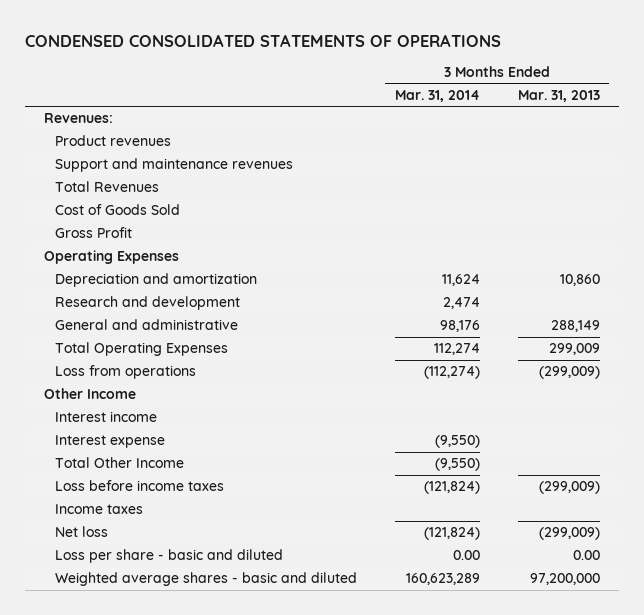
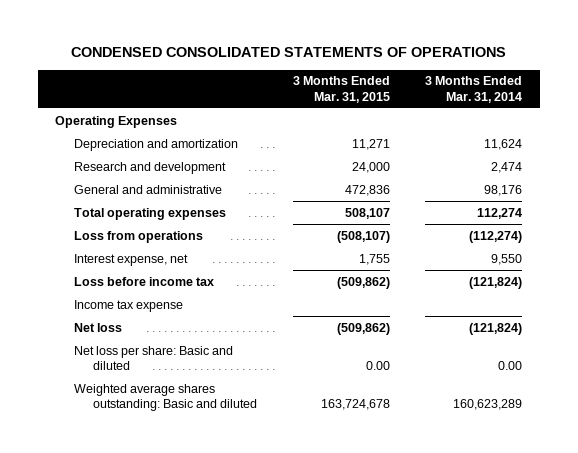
[517,89,600,102] Mar. 31, 2013 -> none
none -> [292,76,390,103] 3 Months Ended Mar. 31, 2015
[43,113,113,124] Revenues: -> none
[54,135,171,147] Product revenues -> none
[54,158,293,173] Support and maintenance revenues -> none
[54,181,159,193] Total Revenues -> none
[54,204,180,216] Cost of Goods Sold -> none
[54,227,132,239] Gross Profit -> none
[54,342,228,357] Total Operating Expenses -> [74,207,227,220] Total operating expenses
[43,388,136,400] Other Income -> none
[54,411,157,423] Interest income -> none
[54,457,184,469] Total Other Income -> none
[54,435,165,449] Interest expense -> [74,253,189,266] Interest expense, net
[434,435,480,449] (9,550) -> [491,253,523,265] 9,550
[54,480,224,492] Loss before income taxes -> [74,276,215,286] Loss before income tax
[54,504,143,515] Income taxes -> [74,299,184,312] Income tax expense
[54,549,283,564] Loss per share - basic and diluted -> [74,345,234,371] Net loss per share: Basic and diluted
[54,572,357,587] Weighted average shares - basic and diluted -> [74,383,258,412] Weighted average shares outstanding: Basic and diluted

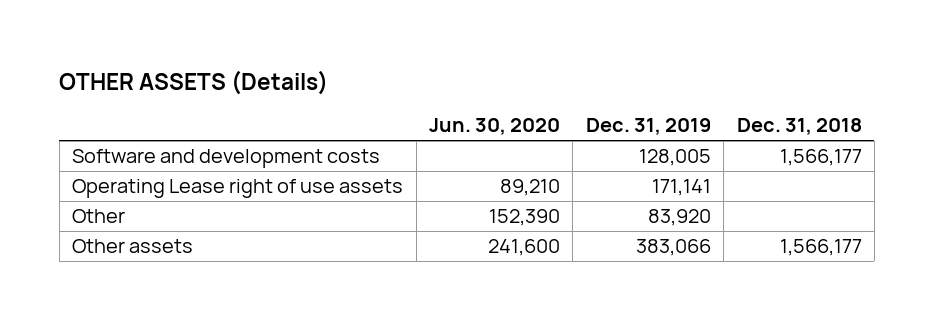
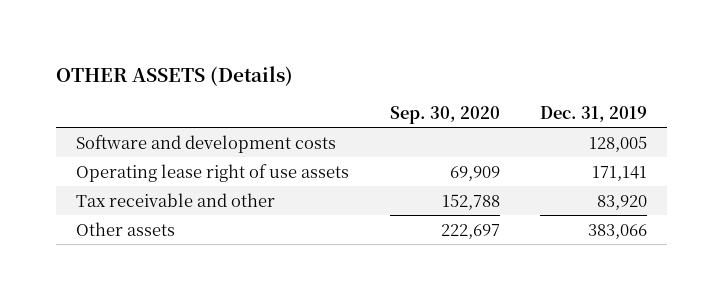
[428,118,560,136] Jun. 30, 2020 -> none
[736,118,862,136] Dec. 31, 2018 -> none
none -> [389,105,500,124] Sep. 30, 2020
[72,179,404,199] Operating Lease right of use assets -> [76,163,350,182] Operating lease right of use assets
[72,209,126,224] Other -> [76,192,276,207] Tax receivable and other

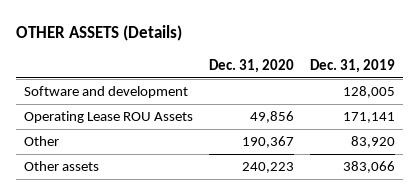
[389,105,500,124] Sep. 30, 2020 -> none
none -> [208,59,294,74] Dec. 31, 2020
[76,134,337,153] Software and development costs -> [23,86,188,99] Software and development
[76,163,350,182] Operating lease right of use assets -> [23,111,193,124] Operating Lease ROU Assets
[76,192,276,207] Tax receivable and other -> [23,136,59,147] Other

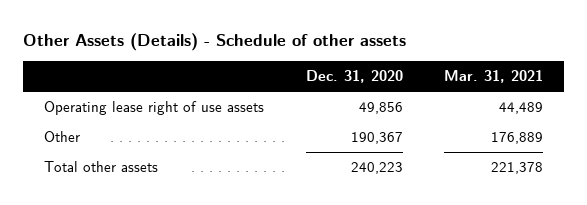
[15,25,182,42] OTHER ASSETS (Details) -> [23,33,407,52] Other Assets (Details) - Schedule of other assets
[309,59,395,74] Dec. 31, 2019 -> none
none -> [444,70,544,84] Mar. 31, 2021
[23,86,188,99] Software and development -> none
[23,111,193,124] Operating Lease ROU Assets -> [44,101,265,116] Operating lease right of use assets
[23,161,99,172] Other assets -> [44,161,159,173] Total other assets

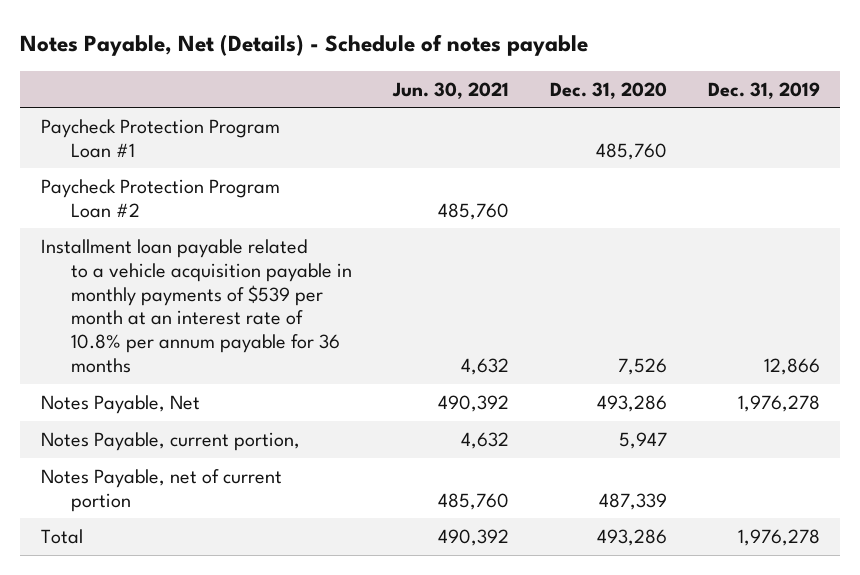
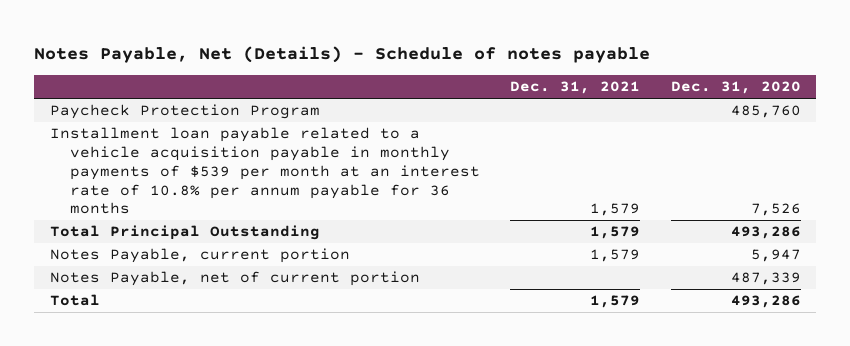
[391,81,509,99] Jun. 30, 2021 -> none
[707,81,820,99] Dec. 31, 2019 -> none
none -> [510,81,641,95] Dec. 31, 2021
[40,178,280,218] Paycheck Protection Program Loan #2 -> none
[40,118,280,158] Paycheck Protection Program Loan #1 -> [49,104,320,120] Paycheck Protection Program
[40,394,200,414] Notes Payable, Net -> [49,225,320,241] Total Principal Outstanding
[40,431,300,451] Notes Payable, current portion, -> [49,248,350,264] Notes Payable, current portion

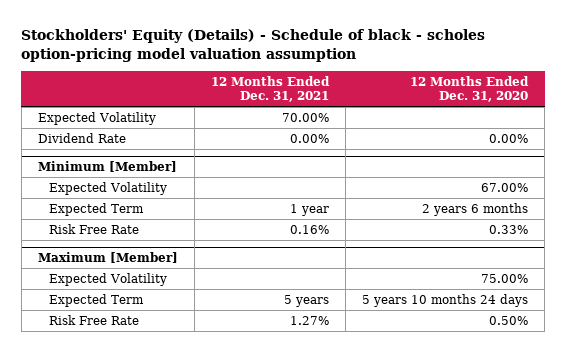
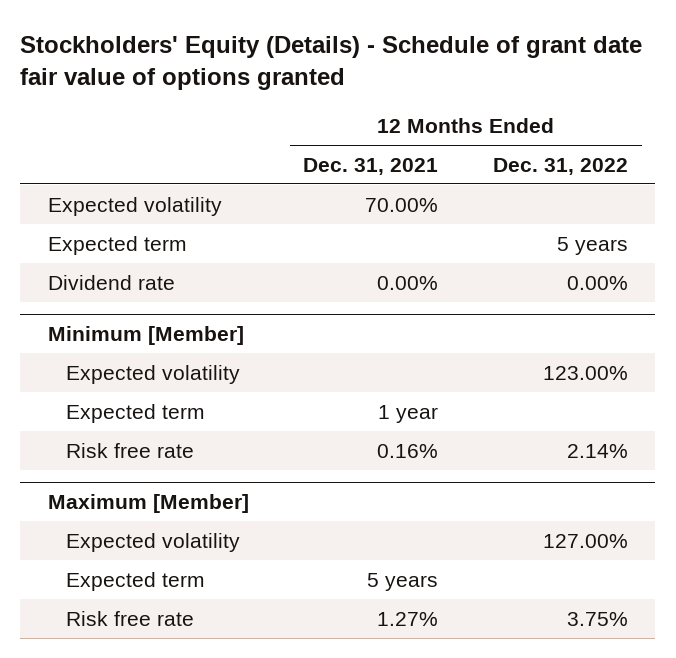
[21,29,486,62] Stockholders' Equity (Details) - Schedule of black - scholes option-pricing model valuation assumption -> [20,35,643,91] Stockholders' Equity (Details) - Schedule of grant date fair value of options granted
[410,75,530,102] 12 Months Ended Dec. 31, 2020 -> none
none -> [493,157,629,175] Dec. 31, 2022
[37,112,156,126] Expected Volatility -> [47,196,222,216] Expected volatility
none -> [47,235,187,255] Expected term
[37,133,126,144] Dividend Rate -> [47,274,175,290] Dividend rate
[48,182,167,196] Expected Volatility -> [66,364,241,384] Expected volatility
[48,203,144,217] Expected Term -> [66,403,206,423] Expected term
[48,224,139,235] Risk Free Rate -> [66,442,195,458] Risk free rate
[48,273,167,287] Expected Volatility -> [66,532,241,552] Expected volatility
[48,294,144,308] Expected Term -> [66,571,206,591] Expected term
[48,315,139,326] Risk Free Rate -> [66,610,195,626] Risk free rate

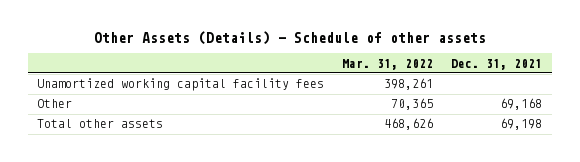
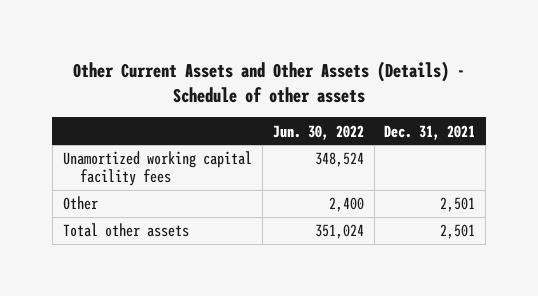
[93,31,486,46] Other Assets (Details) - Schedule of other assets -> [73,60,466,103] Other Current Assets and Other Assets (Details) - Schedule of other assets
[342,58,434,70] Mar. 31, 2022 -> none
none -> [272,124,364,140] Jun. 30, 2022
[500,98,543,111] 69,168 -> [440,197,476,213] 2,501
[500,118,543,131] 69,198 -> [440,224,476,240] 2,501

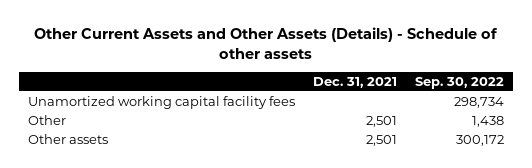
[272,124,364,140] Jun. 30, 2022 -> none
none -> [414,76,504,89] Sep. 30, 2022
[62,223,189,238] Total other assets -> [27,134,108,145] Other assets

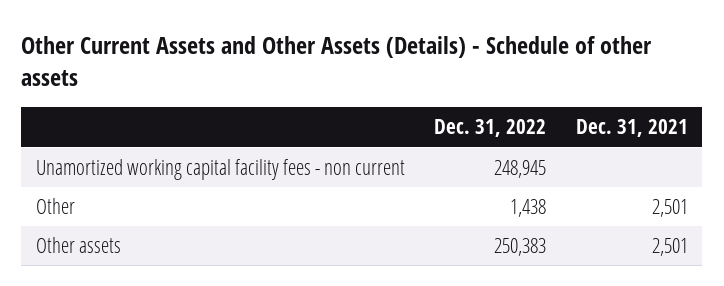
[414,76,504,89] Sep. 30, 2022 -> none
none -> [434,119,547,138] Dec. 31, 2022
[27,96,295,110] Unamortized working capital facility fees -> [35,159,405,181] Unamortized working capital facility fees - non current

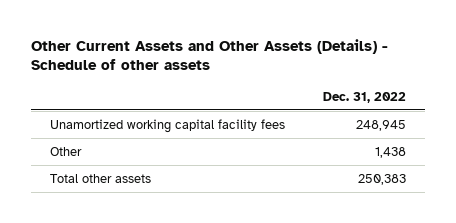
[575,119,688,138] Dec. 31, 2021 -> none
[35,159,405,181] Unamortized working capital facility fees - non current -> [49,118,285,133] Unamortized working capital facility fees
[35,237,121,254] Other assets -> [49,173,151,183] Total other assets

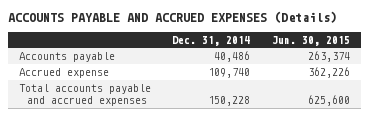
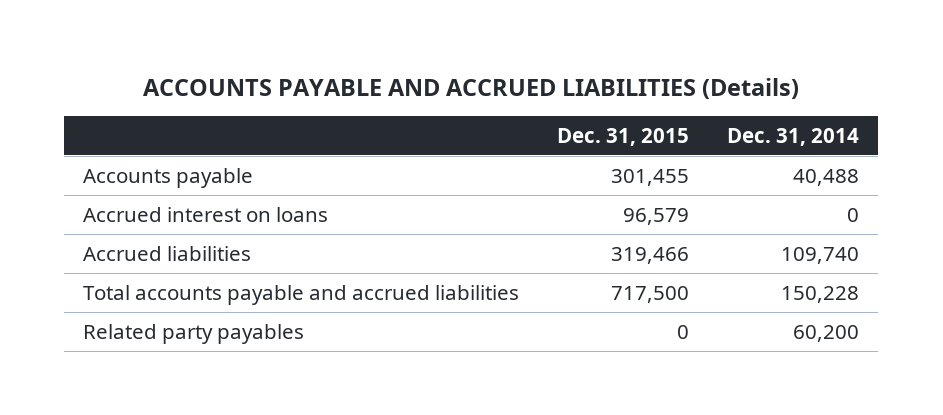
[7,11,337,24] ACCOUNTS PAYABLE AND ACCRUED EXPENSES (Details) -> [143,77,800,99] ACCOUNTS PAYABLE AND ACCRUED LIABILITIES (Details)
[272,35,351,46] Jun. 30, 2015 -> none
none -> [557,127,690,146] Dec. 31, 2015
[214,51,251,63] 40,486 -> [793,168,860,186] 40,488
none -> [83,206,329,222] Accrued interest on loans
[18,68,109,79] Accrued expense -> [83,245,252,261] Accrued liabilities
[18,84,151,107] Total accounts payable and accrued expenses -> [83,284,520,305] Total accounts payable and accrued liabilities
none -> [83,323,305,344] Related party payables

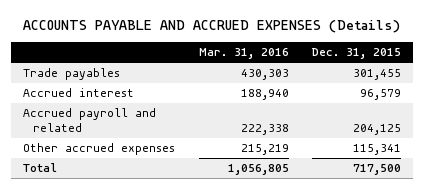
[143,77,800,99] ACCOUNTS PAYABLE AND ACCRUED LIABILITIES (Details) -> [23,19,401,33] ACCOUNTS PAYABLE AND ACCRUED EXPENSES (Details)
[727,127,860,146] Dec. 31, 2014 -> none
none -> [198,48,289,60] Mar. 31, 2016
[83,323,305,344] Related party payables -> none
[83,167,254,188] Accounts payable -> [22,68,120,81] Trade payables
[83,206,329,222] Accrued interest on loans -> [22,88,134,98] Accrued interest
none -> [22,108,156,132] Accrued payroll and related
[83,245,252,261] Accrued liabilities -> [22,143,175,156] Other accrued expenses
[611,246,690,264] 319,466 -> [353,144,402,156] 115,341
[83,284,520,305] Total accounts payable and accrued liabilities -> [22,163,57,173] Total

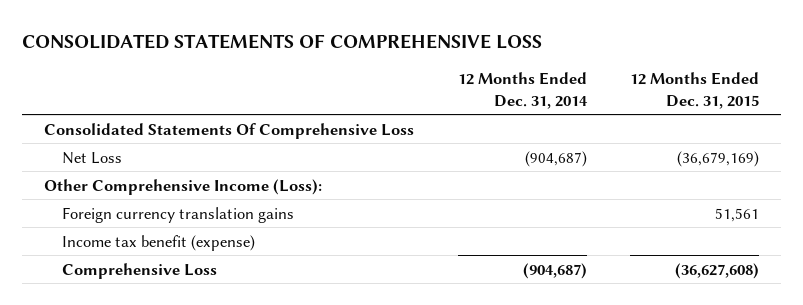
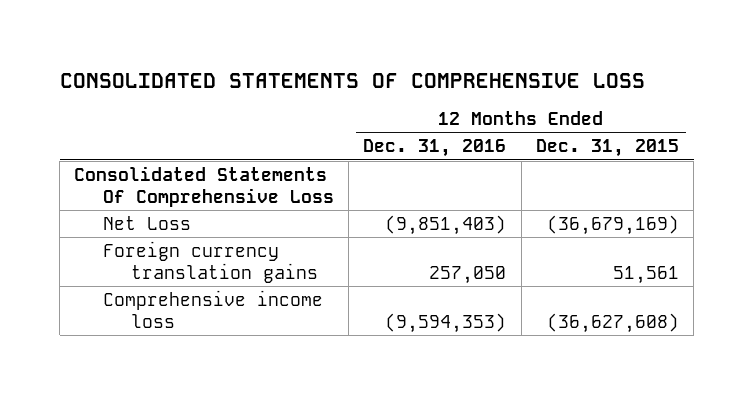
[457,72,588,109] 12 Months Ended Dec. 31, 2014 -> none
none -> [363,139,507,158] Dec. 31, 2016
[44,178,323,195] Other Comprehensive Income (Loss): -> none
[61,234,255,251] Income tax benefit (expense) -> none
[61,262,217,279] Comprehensive Loss -> [102,289,323,329] Comprehensive income loss

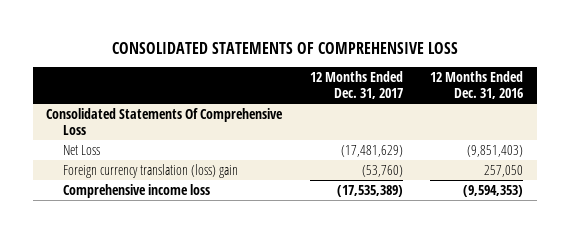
[535,139,679,158] Dec. 31, 2015 -> none
none -> [309,71,403,100] 12 Months Ended Dec. 31, 2017
[102,240,318,284] Foreign currency translation gains -> [62,163,238,178] Foreign currency translation (loss) gain

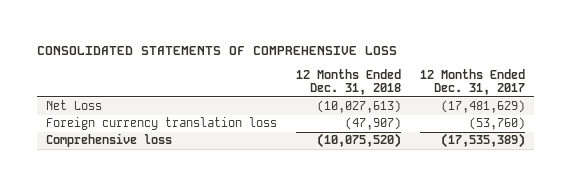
[430,71,524,100] 12 Months Ended Dec. 31, 2016 -> none
none -> [296,68,402,96] 12 Months Ended Dec. 31, 2018
[46,107,284,135] Consolidated Statements Of Comprehensive Loss -> none
[62,163,238,178] Foreign currency translation (loss) gain -> [46,117,278,131] Foreign currency translation loss
[62,183,210,198] Comprehensive income loss -> [46,133,173,148] Comprehensive loss

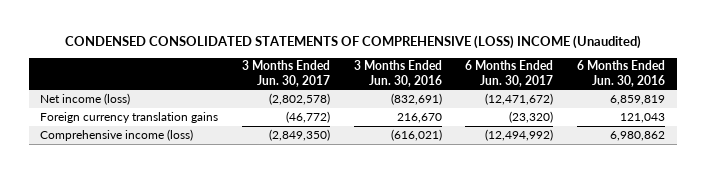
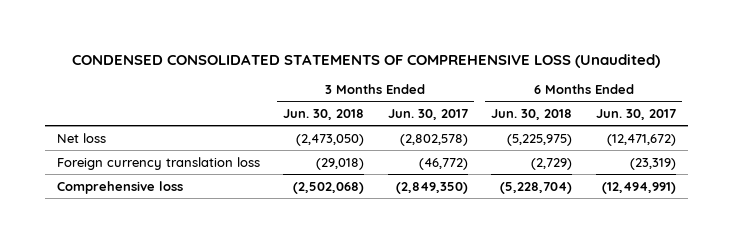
[64,35,641,50] CONDENSED CONSOLIDATED STATEMENTS OF COMPREHENSIVE (LOSS) INCOME (Unaudited) -> [72,53,661,68] CONDENSED CONSOLIDATED STATEMENTS OF COMPREHENSIVE LOSS (Unaudited)
[353,60,442,87] 3 Months Ended Jun. 30, 2016 -> none
[577,60,666,87] 6 Months Ended Jun. 30, 2016 -> none
none -> [283,109,365,121] Jun. 30, 2018
none -> [491,109,573,121] Jun. 30, 2018
[40,92,131,105] Net income (loss) -> [56,132,106,143] Net loss
[40,111,219,123] Foreign currency translation gains -> [56,156,260,170] Foreign currency translation loss
[509,110,554,123] (23,320) -> [629,157,676,170] (23,319)
[40,128,194,141] Comprehensive income (loss) -> [56,180,183,194] Comprehensive loss
[485,128,554,141] (12,494,992) -> [601,181,676,194] (12,494,991)

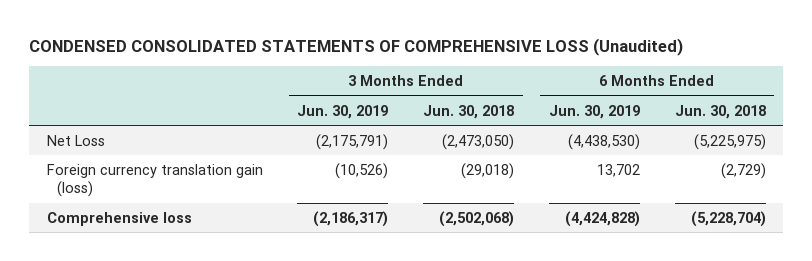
[387,109,468,121] Jun. 30, 2017 -> none
[595,109,676,121] Jun. 30, 2017 -> none
none -> [297,104,389,119] Jun. 30, 2019
none -> [548,104,640,119] Jun. 30, 2019
[56,132,106,143] Net loss -> [46,134,105,146] Net Loss
[56,156,260,170] Foreign currency translation loss -> [46,163,263,197] Foreign currency translation gain (loss)

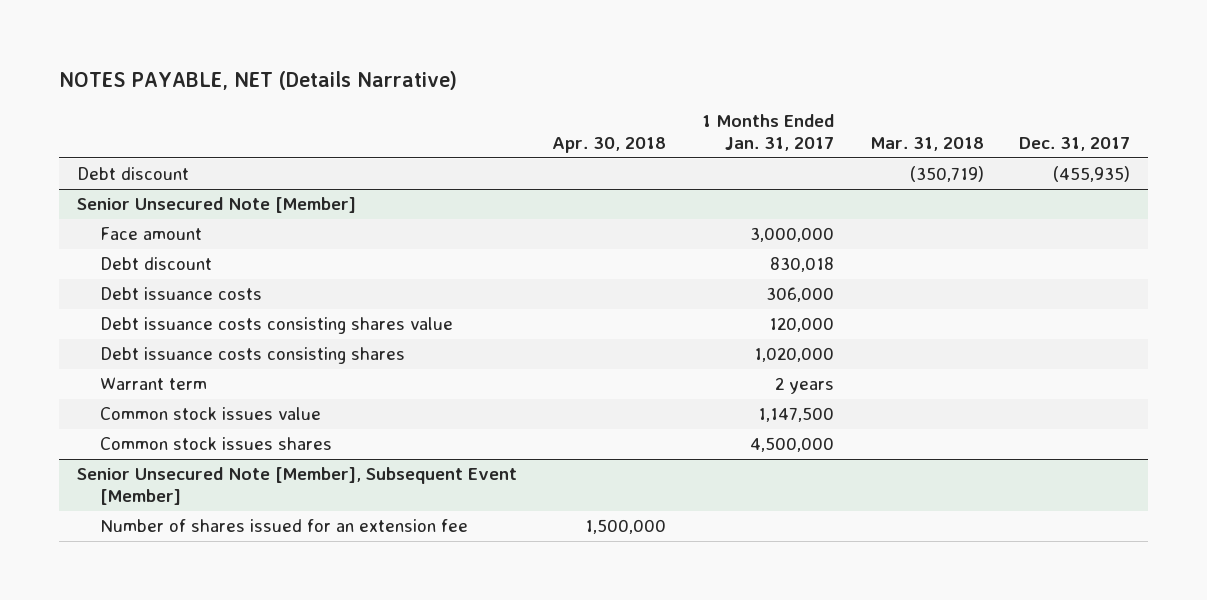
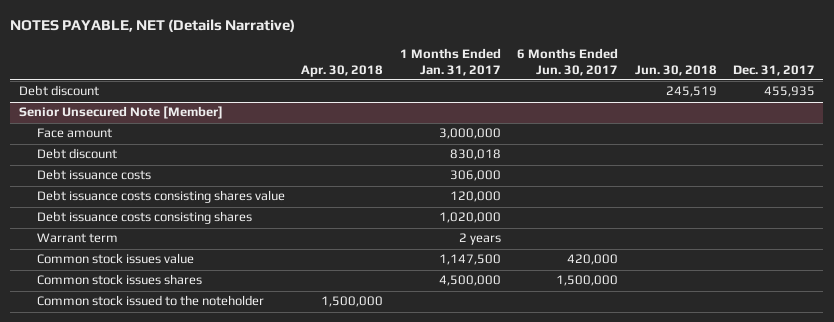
[869,137,984,152] Mar. 31, 2018 -> none
none -> [517,47,619,76] 6 Months Ended Jun. 30, 2017
none -> [634,64,717,76] Jun. 30, 2018
[1053,166,1131,183] (455,935) -> [764,86,816,98] 455,935
[76,467,517,506] Senior Unsecured Note [Member], Subsequent Event [Member] -> none
[99,519,468,533] Number of shares issued for an extension fee -> none
none -> [36,295,264,307] Common stock issued to the noteholder

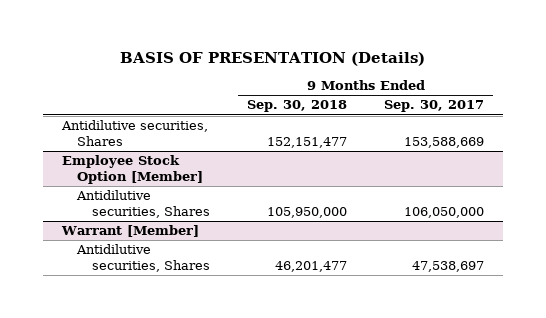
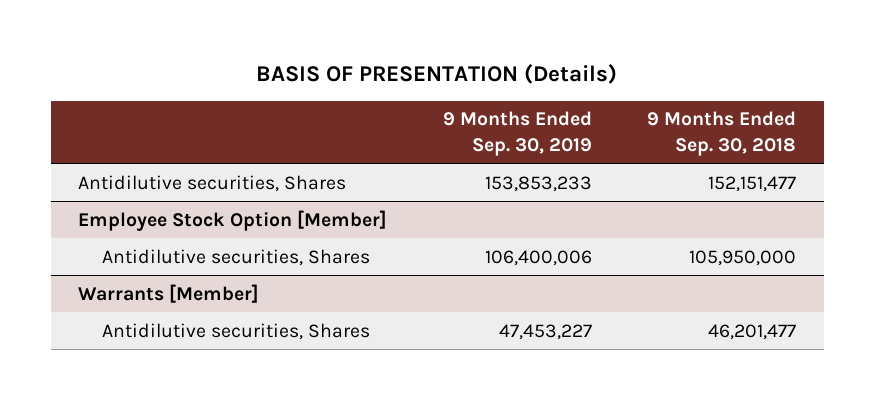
[384,100,485,113] Sep. 30, 2017 -> none
none -> [442,111,592,156] 9 Months Ended Sep. 30, 2019
[60,225,199,238] Warrant [Member] -> [78,283,260,303] Warrants [Member]

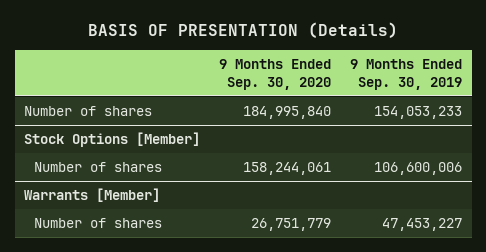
[647,111,797,156] 9 Months Ended Sep. 30, 2018 -> none
none -> [219,58,332,90] 9 Months Ended Sep. 30, 2020
[78,174,347,192] Antidilutive securities, Shares -> [24,106,153,117] Number of shares
[484,175,592,192] 153,853,233 -> [374,106,463,120] 154,053,233
[78,209,388,231] Employee Stock Option [Member] -> [24,132,201,148] Stock Options [Member]
[101,248,370,266] Antidilutive securities, Shares -> [34,162,163,173] Number of shares
[484,249,592,266] 106,400,006 -> [374,162,463,176] 106,600,006
[101,322,370,340] Antidilutive securities, Shares -> [34,218,163,229] Number of shares

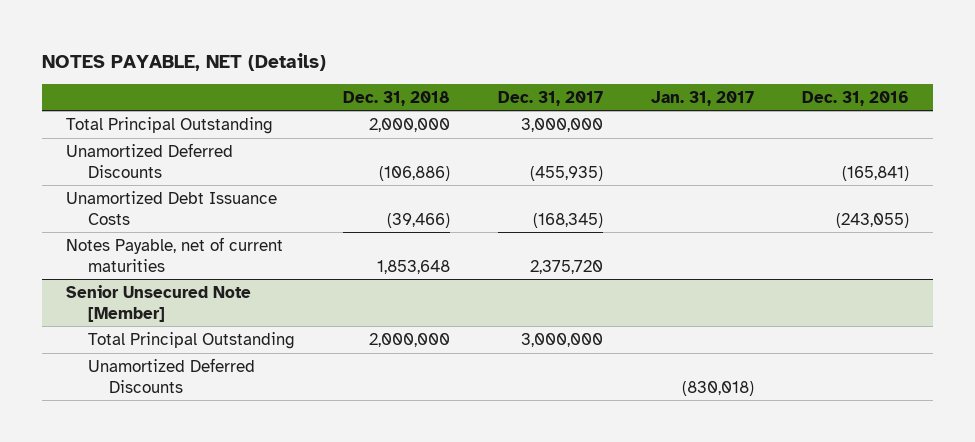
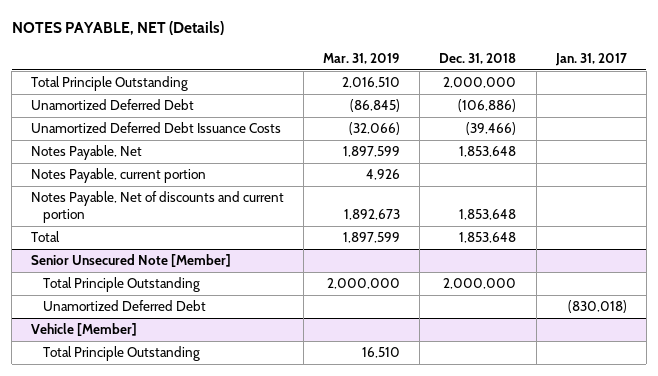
[497,90,603,106] Dec. 31, 2017 -> none
[802,90,910,106] Dec. 31, 2016 -> none
none -> [323,52,401,64] Mar. 31, 2019
[66,116,274,134] Total Principal Outstanding -> [31,76,189,92] Total Principle Outstanding
[66,142,234,178] Unamortized Deferred Discounts -> [31,99,195,111] Unamortized Deferred Debt
[66,190,278,225] Unamortized Debt Issuance Costs -> [31,122,282,134] Unamortized Deferred Debt Issuance Costs
none -> [31,145,143,161] Notes Payable, Net
none -> [31,168,207,184] Notes Payable, current portion
[66,236,284,272] Notes Payable, net of current maturities -> [31,191,285,224] Notes Payable, Net of discounts and current portion
none -> [31,231,61,243] Total
[87,331,295,349] Total Principal Outstanding -> [43,277,201,293] Total Principle Outstanding
[87,357,255,393] Unamortized Deferred Discounts -> [43,300,207,312] Unamortized Deferred Debt
none -> [31,323,138,337] Vehicle [Member]
none -> [43,346,201,362] Total Principle Outstanding

